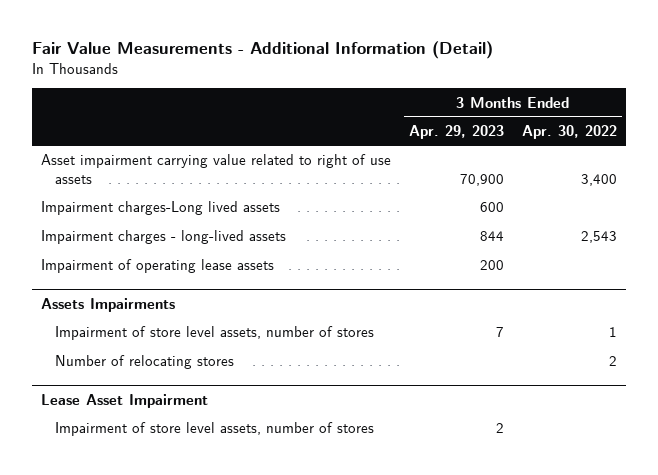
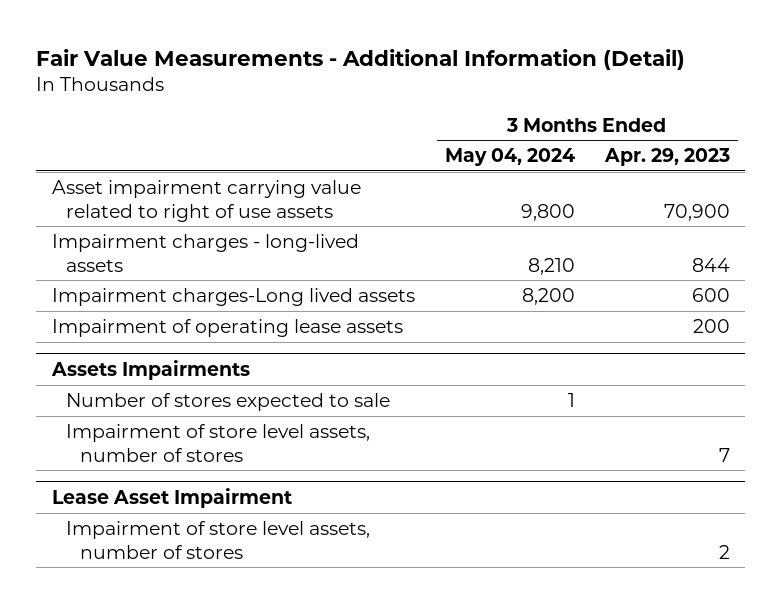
[522,125,618,140] Apr. 30, 2022 -> none
none -> [444,148,575,167] May 04, 2024
[40,201,280,216] Impairment charges-Long lived assets -> [51,287,415,306] Impairment charges-Long lived assets
none -> [65,392,390,411] Number of stores expected to sale
[54,355,234,370] Number of relocating stores -> none

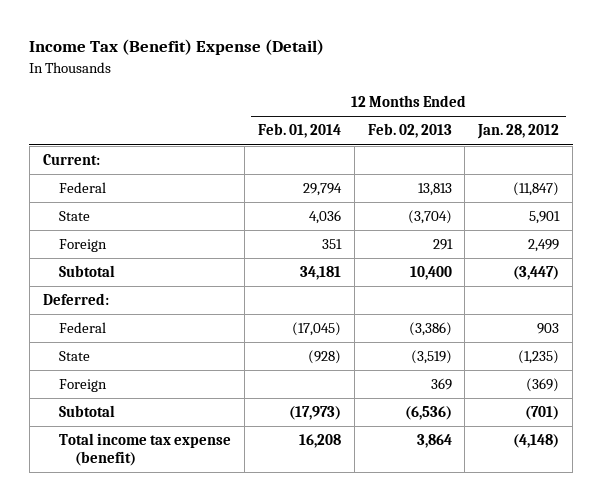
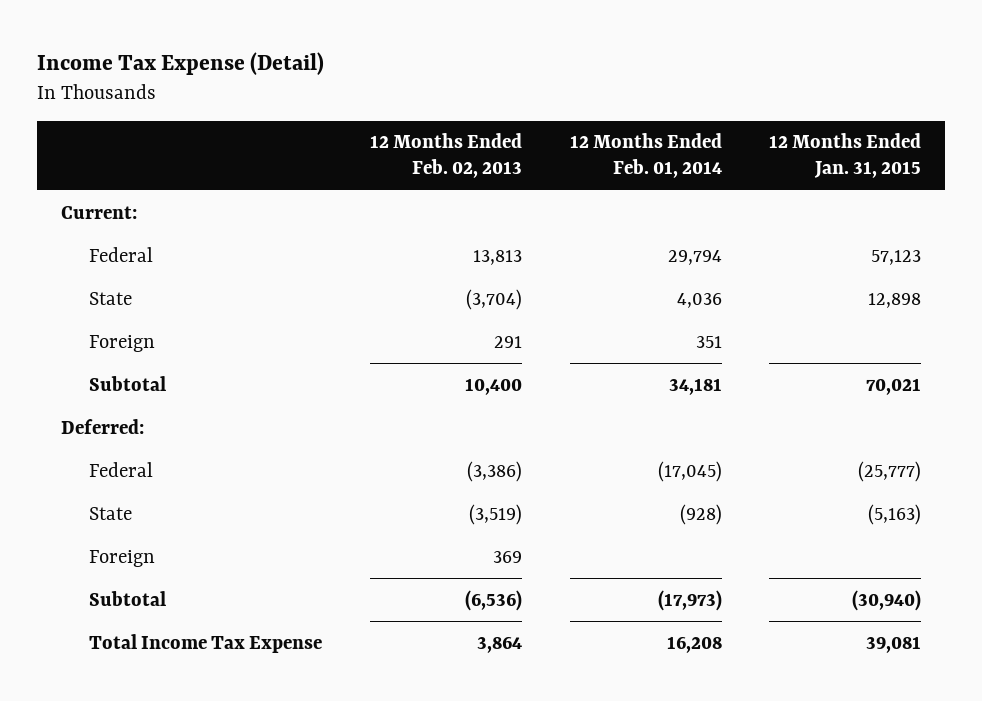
[29,39,325,56] Income Tax (Benefit) Expense (Detail) -> [37,52,325,76] Income Tax Expense (Detail)
[477,124,560,140] Jan. 28, 2012 -> none
none -> [769,133,922,179] 12 Months Ended Jan. 31, 2015
[58,433,231,467] Total income tax expense (benefit) -> [89,633,323,653] Total Income Tax Expense

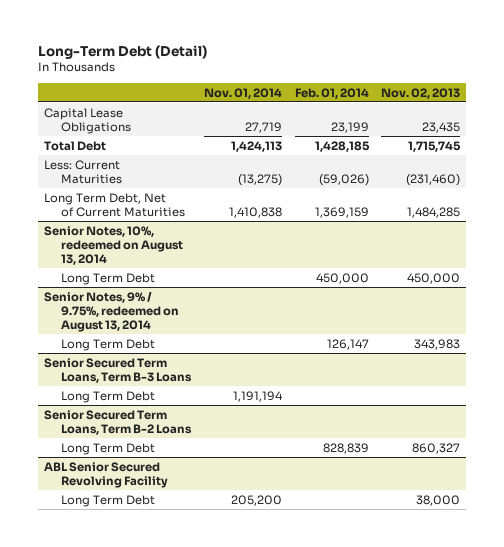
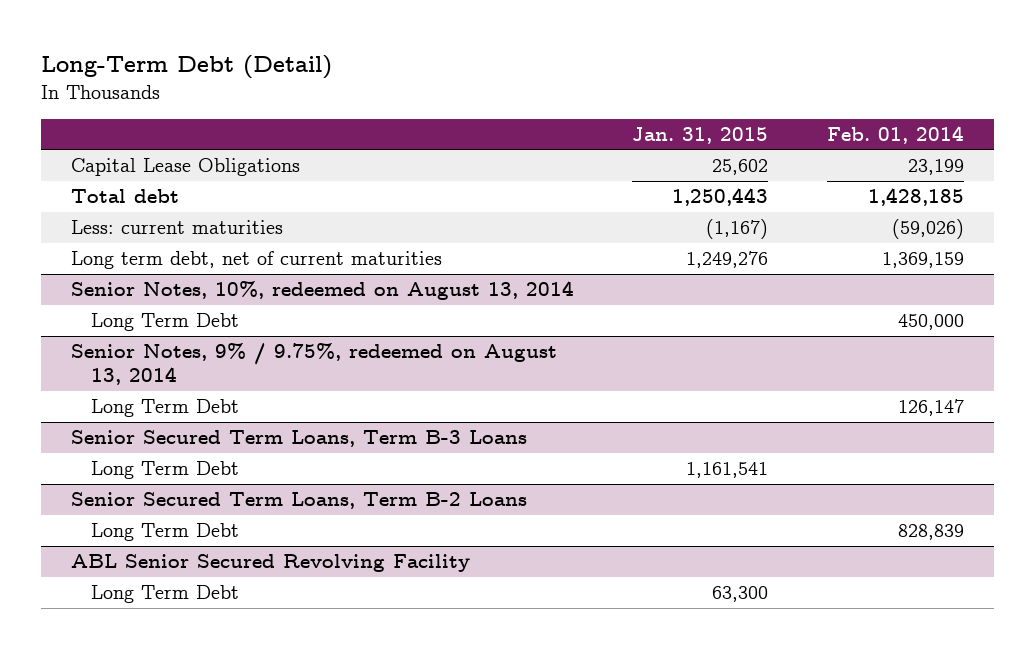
[203,87,282,99] Nov. 01, 2014 -> none
[381,87,461,99] Nov. 02, 2013 -> none
none -> [632,126,769,144] Jan. 31, 2015
[43,140,106,151] Total Debt -> [70,189,179,204] Total debt
[43,159,123,184] Less: Current Maturities -> [70,220,283,235] Less: current maturities
[43,192,186,217] Long Term Debt, Net of Current Maturities -> [70,251,442,270] Long term debt, net of current maturities

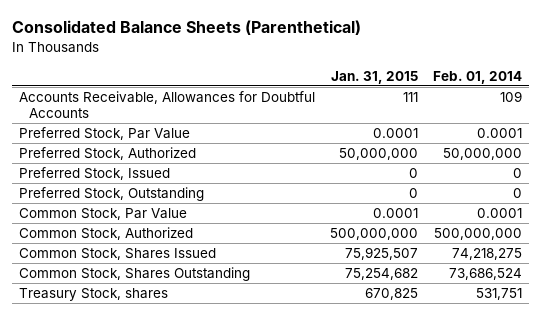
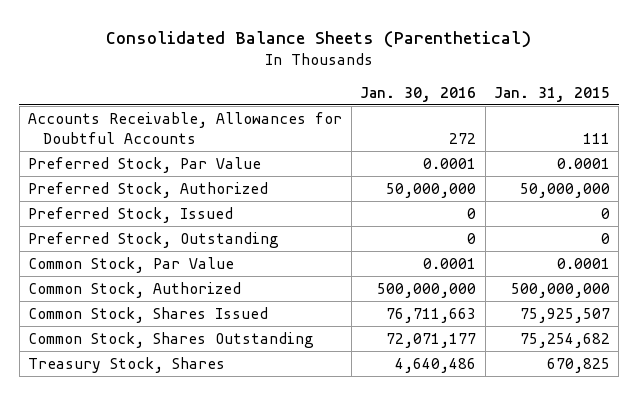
[432,70,522,84] Feb. 01, 2014 -> none
none -> [360,86,477,102] Jan. 30, 2016
[19,288,169,302] Treasury Stock, shares -> [28,356,226,373] Treasury Stock, Shares

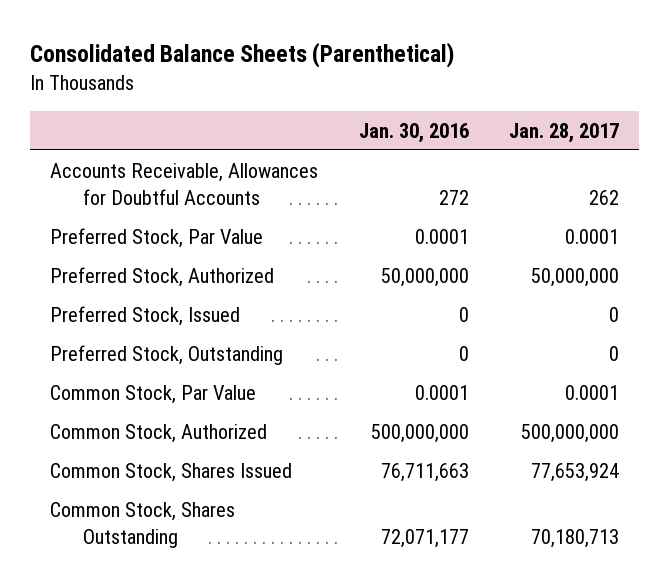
[493,86,610,102] Jan. 31, 2015 -> none
none -> [508,122,619,143] Jan. 28, 2017
[28,356,226,373] Treasury Stock, Shares -> none

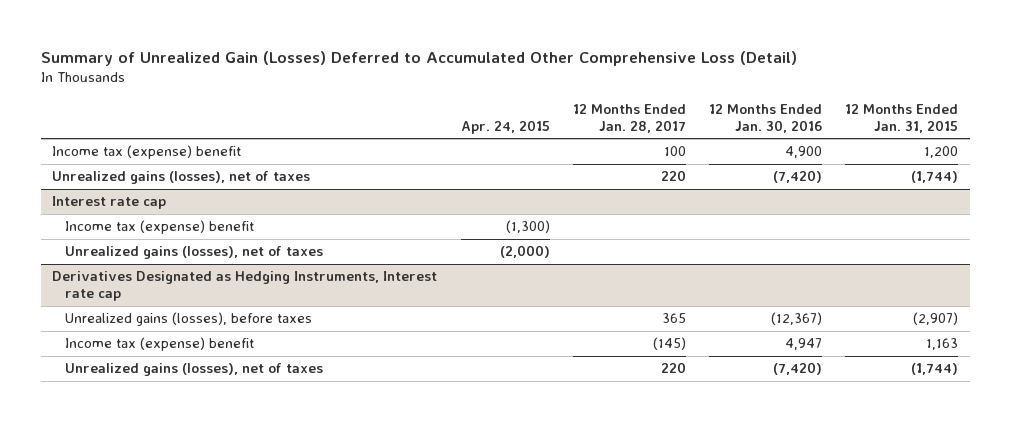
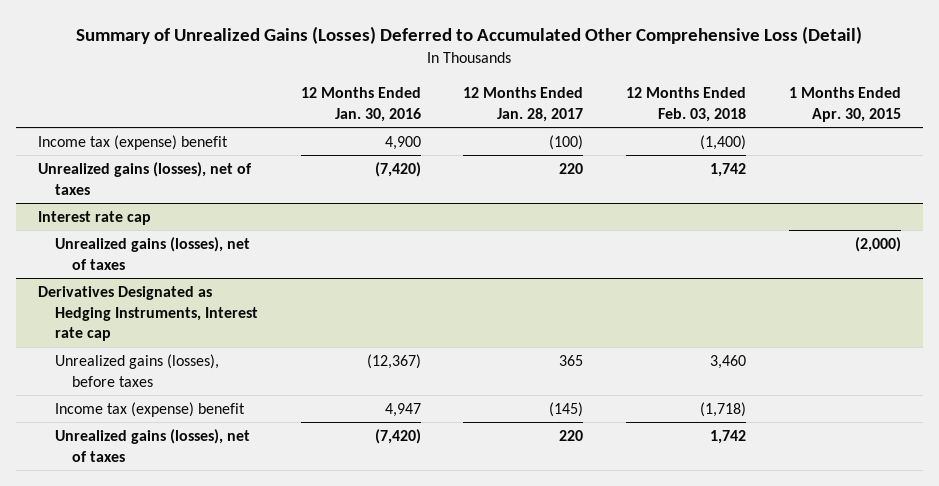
[40,50,797,66] Summary of Unrealized Gain (Losses) Deferred to Accumulated Other Comprehensive Loss (Detail) -> [76,26,863,45] Summary of Unrealized Gains (Losses) Deferred to Accumulated Other Comprehensive Loss (Detail)
[460,119,550,134] Apr. 24, 2015 -> none
[845,103,959,133] 12 Months Ended Jan. 31, 2015 -> none
none -> [626,87,747,122] 12 Months Ended Feb. 03, 2018
none -> [789,87,902,122] 1 Months Ended Apr. 30, 2015
[663,146,686,157] 100 -> [549,134,584,150] (100)
[65,220,255,235] Income tax (expense) benefit -> none

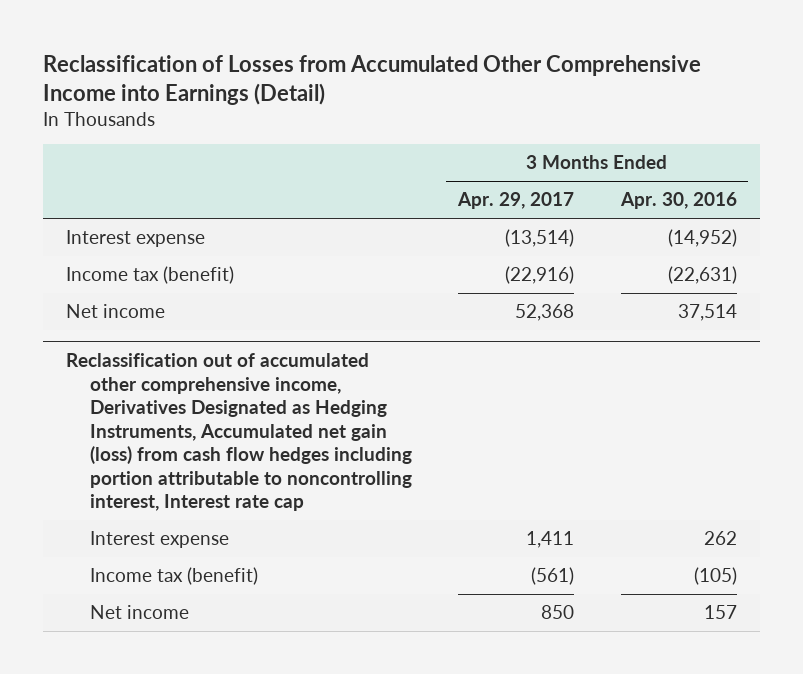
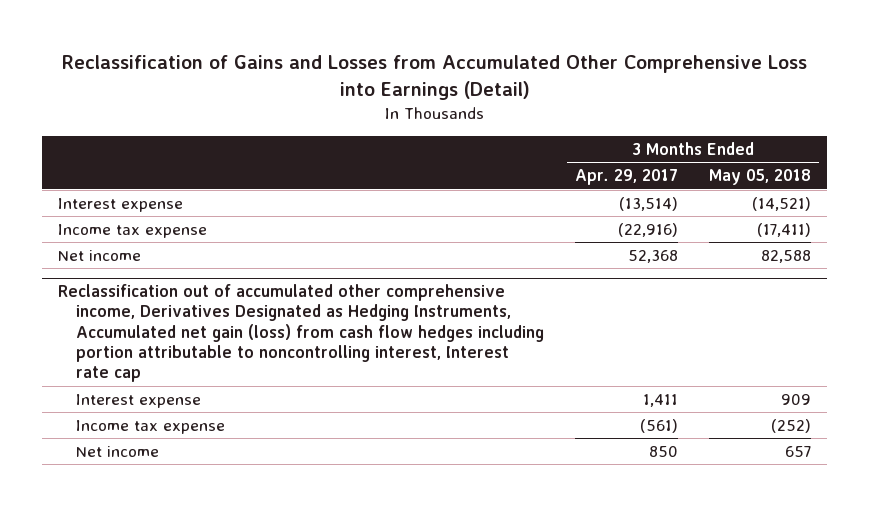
[43,54,702,105] Reclassification of Losses from Accumulated Other Comprehensive Income into Earnings (Detail) -> [61,55,807,100] Reclassification of Gains and Losses from Accumulated Other Comprehensive Loss into Earnings (Detail)
[619,192,737,210] Apr. 30, 2016 -> none
none -> [709,169,812,186] May 05, 2018
[66,266,235,285] Income tax (benefit) -> [57,223,207,238] Income tax expense
[89,567,258,586] Income tax (benefit) -> [75,419,225,434] Income tax expense

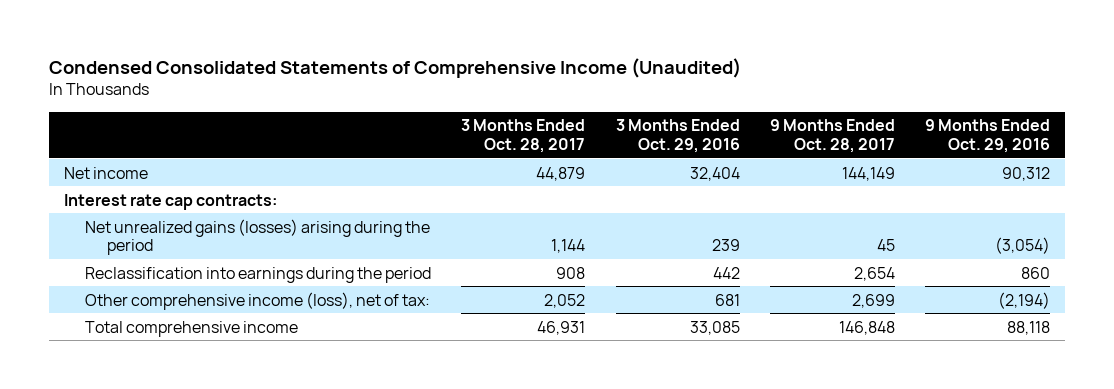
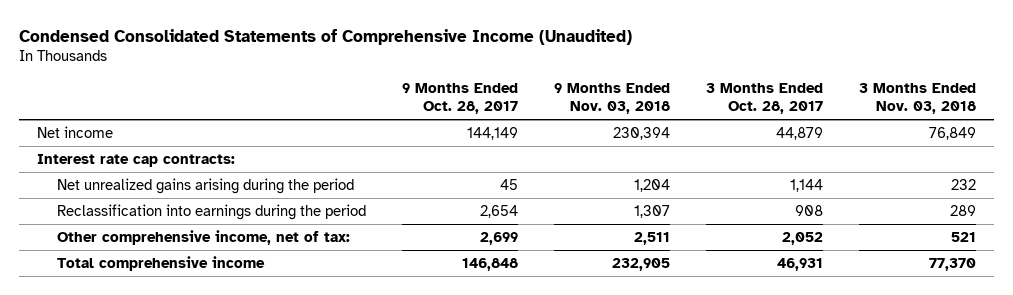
[615,119,740,153] 3 Months Ended Oct. 29, 2016 -> none
[924,119,1050,153] 9 Months Ended Oct. 29, 2016 -> none
none -> [553,82,670,115] 9 Months Ended Nov. 03, 2018
none -> [858,82,976,115] 3 Months Ended Nov. 03, 2018
[85,218,431,256] Net unrealized gains (losses) arising during the period -> [56,177,354,194] Net unrealized gains arising during the period
[85,291,431,310] Other comprehensive income (loss), net of tax: -> [56,229,350,245] Other comprehensive income, net of tax:

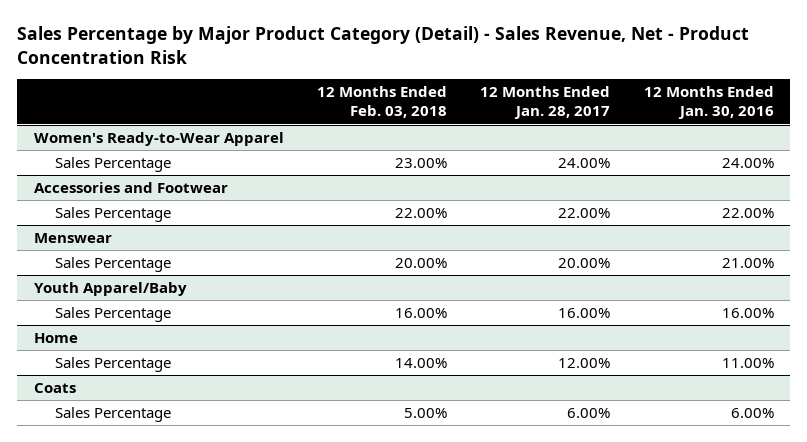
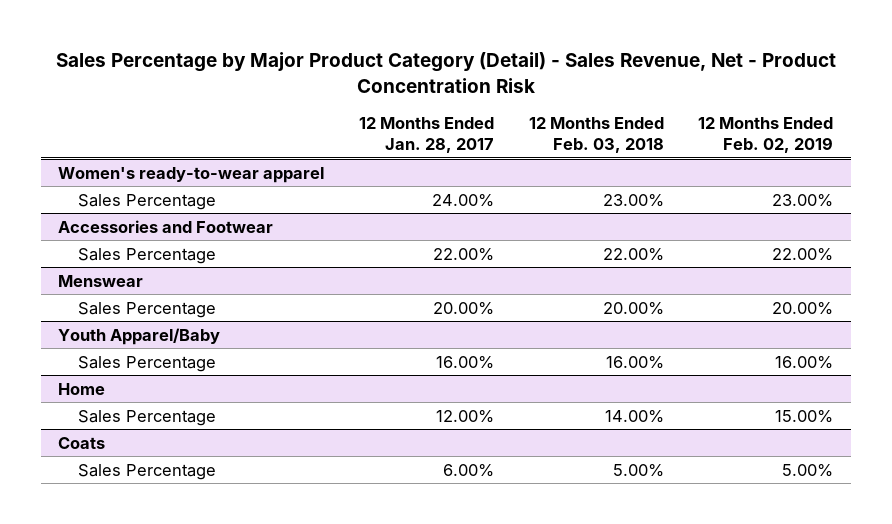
[643,86,774,120] 12 Months Ended Jan. 30, 2016 -> none
none -> [698,116,834,154] 12 Months Ended Feb. 02, 2019
[33,132,284,147] Women's Ready-to-Wear Apparel -> [58,166,325,183] Women's ready-to-wear apparel

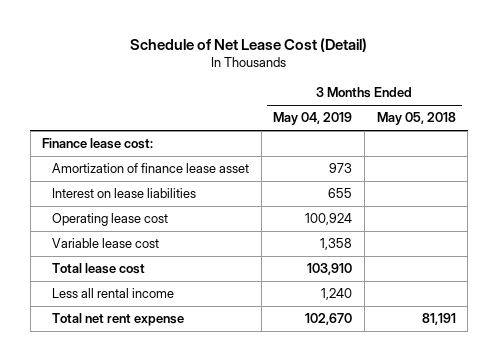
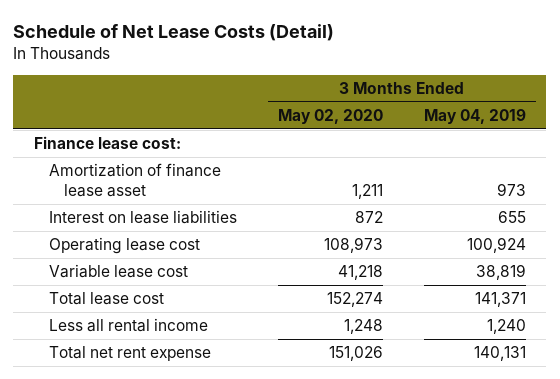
[129,37,367,52] Schedule of Net Lease Cost (Detail) -> [13,23,335,41] Schedule of Net Lease Costs (Detail)
[376,112,456,126] May 05, 2018 -> none
none -> [277,108,383,124] May 02, 2020
[320,238,353,251] 1,358 -> [475,264,526,281] 38,819
[307,263,353,276] 103,910 -> [474,292,526,308] 141,371
[305,313,353,326] 102,670 -> [473,346,526,362] 140,131

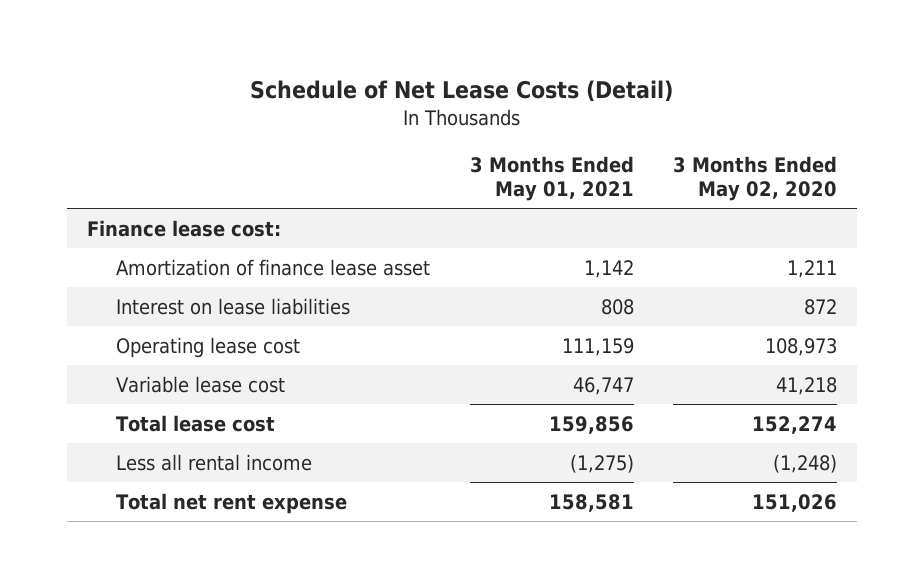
[423,108,526,124] May 04, 2019 -> none
none -> [469,156,634,202] 3 Months Ended May 01, 2021
[343,319,383,335] 1,248 -> [773,453,838,473] (1,248)

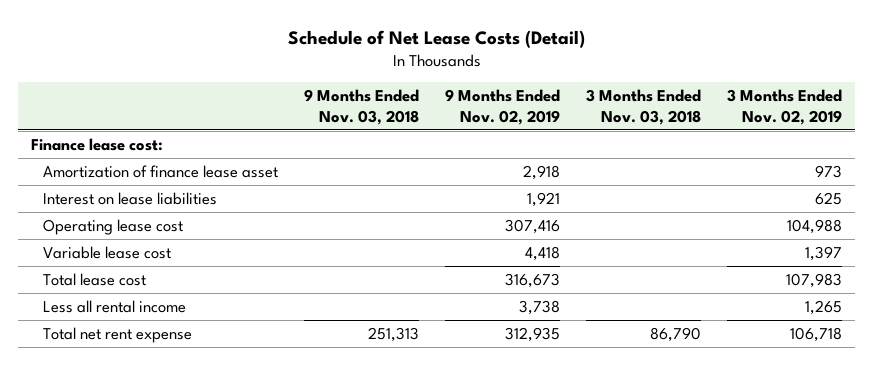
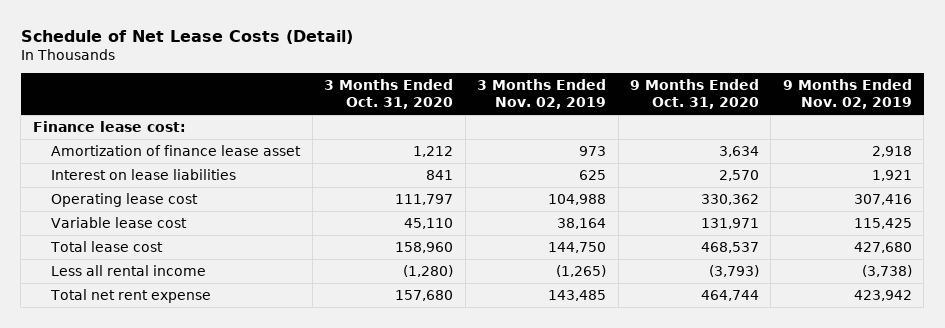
[304,89,420,125] 9 Months Ended Nov. 03, 2018 -> none
[585,89,701,125] 3 Months Ended Nov. 03, 2018 -> none
none -> [324,79,454,110] 3 Months Ended Oct. 31, 2020
none -> [629,79,759,110] 9 Months Ended Oct. 31, 2020
[524,246,560,262] 4,418 -> [853,217,912,229] 115,425
[804,246,842,262] 1,397 -> [557,217,607,229] 38,164
[504,273,560,289] 316,673 -> [853,241,912,253] 427,680
[785,273,842,289] 107,983 -> [548,241,607,253] 144,750
[518,300,560,316] 3,738 -> [861,264,912,277] (3,738)
[804,300,842,316] 1,265 -> [556,264,607,277] (1,265)
[504,327,560,343] 312,935 -> [853,289,912,301] 423,942
[789,327,842,343] 106,718 -> [548,289,607,301] 143,485

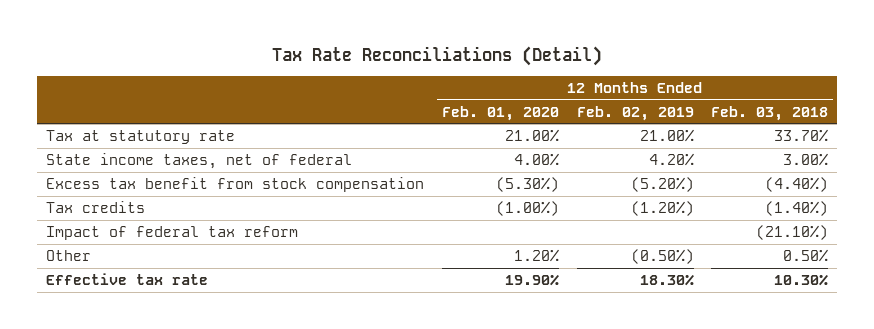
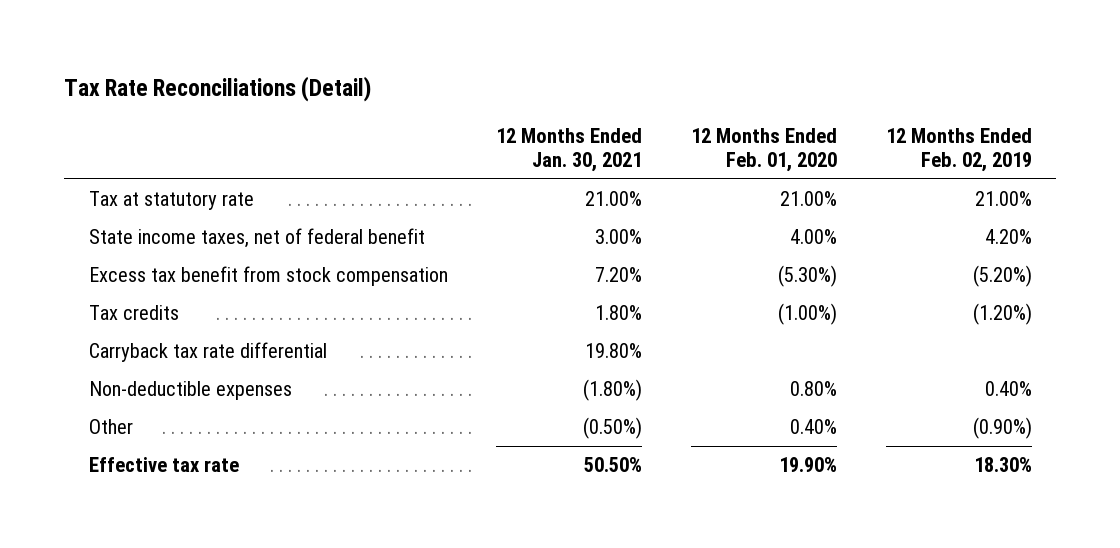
[711,105,829,121] Feb. 03, 2018 -> none
none -> [496,127,643,173] 12 Months Ended Jan. 30, 2021
[46,153,353,170] State income taxes, net of federal -> [88,228,425,249] State income taxes, net of federal benefit
[46,226,299,241] Impact of federal tax reform -> none
none -> [88,342,327,363] Carryback tax rate differential
none -> [88,381,292,401] Non-deductible expenses
[513,249,559,263] 1.20% -> [790,419,838,435] 0.40%
[630,249,694,265] (0.50%) -> [972,417,1032,440] (0.90%)

